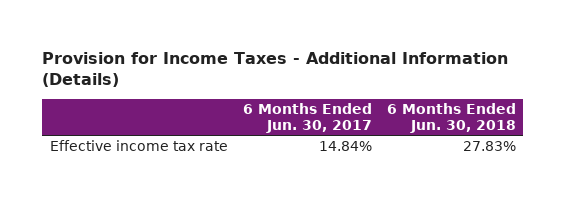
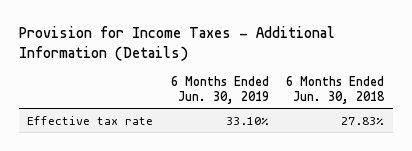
[242,103,372,134] 6 Months Ended Jun. 30, 2017 -> none
none -> [170,75,269,105] 6 Months Ended Jun. 30, 2019
[49,140,228,152] Effective income tax rate -> [27,115,154,125] Effective tax rate

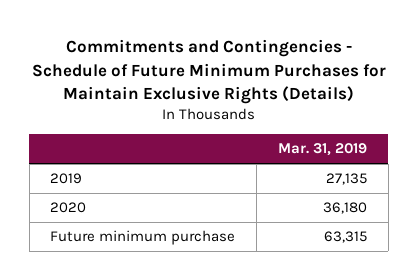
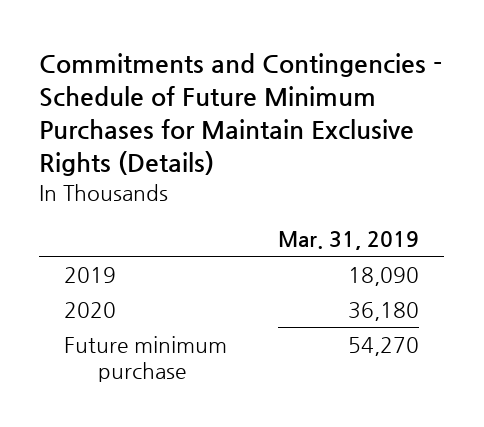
[326,173,368,186] 27,135 -> [348,267,420,287] 18,090
[324,231,368,244] 63,315 -> [348,337,420,357] 54,270

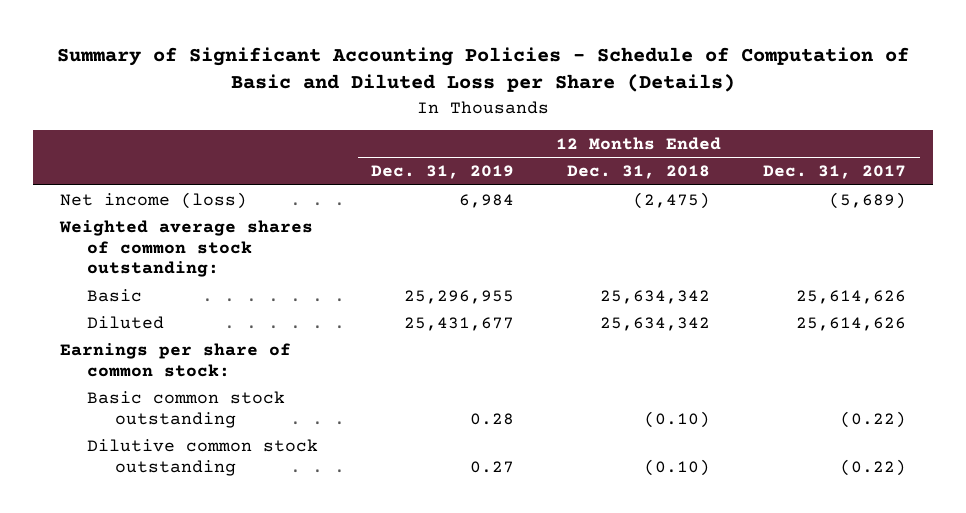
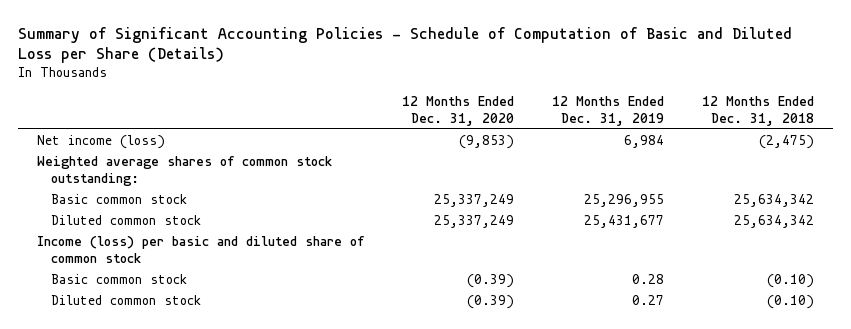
[763,165,907,180] Dec. 31, 2017 -> none
none -> [401,95,514,126] 12 Months Ended Dec. 31, 2020
[87,288,143,302] Basic -> [51,194,188,205] Basic common stock
[87,315,165,329] Diluted -> [51,215,202,226] Diluted common stock
[59,342,291,377] Earnings per share of common stock: -> [37,236,365,264] Income (loss) per basic and diluted share of common stock
[87,390,286,428] Basic common stock outstanding -> [51,274,188,285] Basic common stock
[87,438,319,476] Dilutive common stock outstanding -> [51,295,202,306] Diluted common stock

